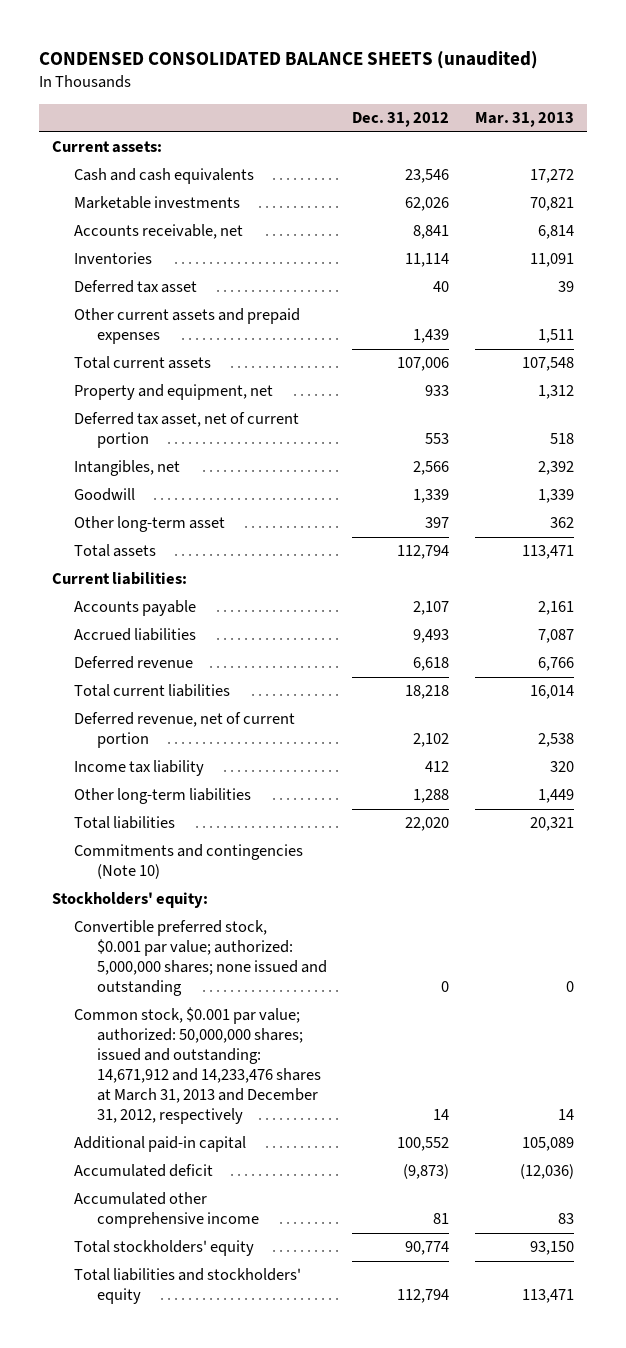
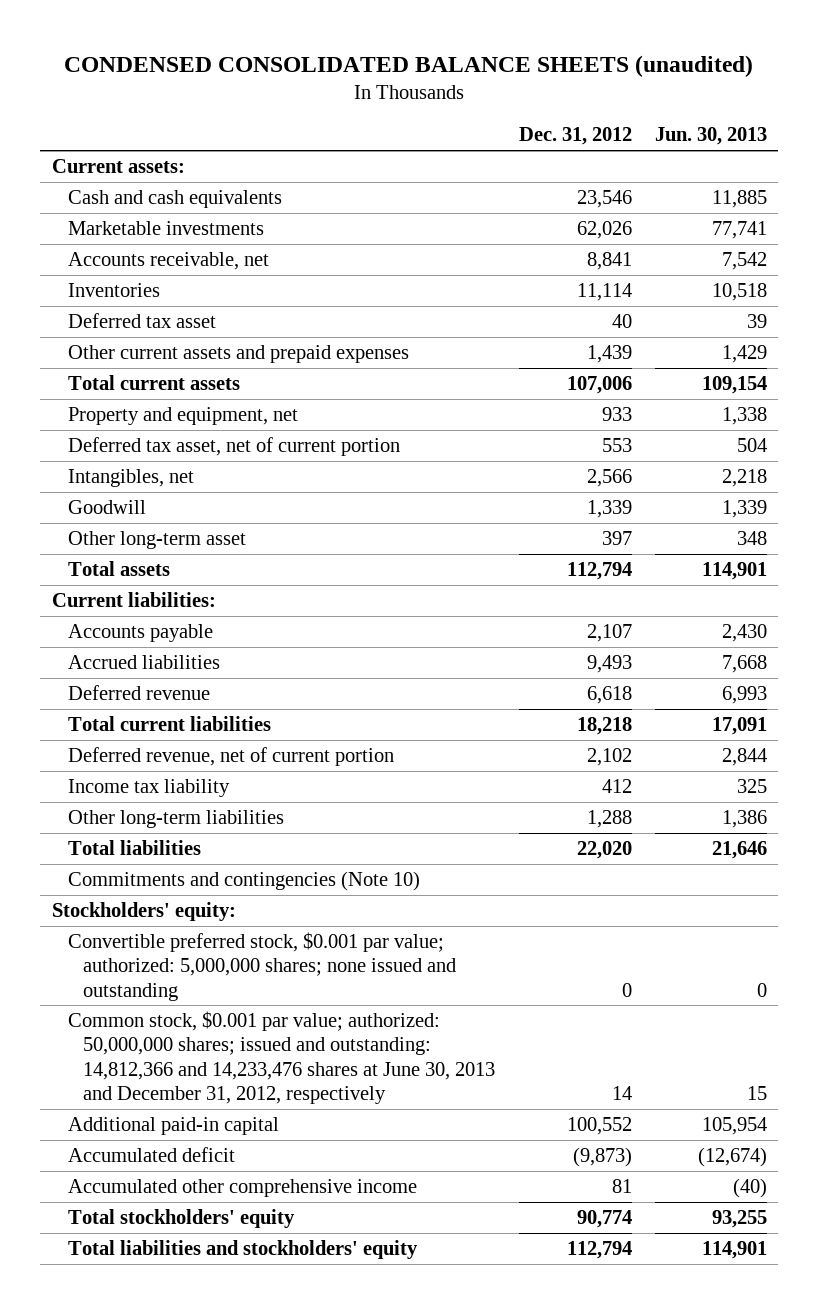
[475,112,575,128] Mar. 31, 2013 -> none
none -> [654,127,767,146] Jun. 30, 2013
[74,1007,321,1125] Common stock, $0.001 par value; authorized: 50,000,000 shares; issued and outstanding: 14,671,912 and 14,233,476 shares at March 31, 2013 and December 31, 2012, respectively -> [67,1010,496,1104] Common stock, $0.001 par value; authorized: 50,000,000 shares; issued and outstanding: 14,812,366 and 14,233,476 shares at June 30, 2013 and December 31, 2012, respectively

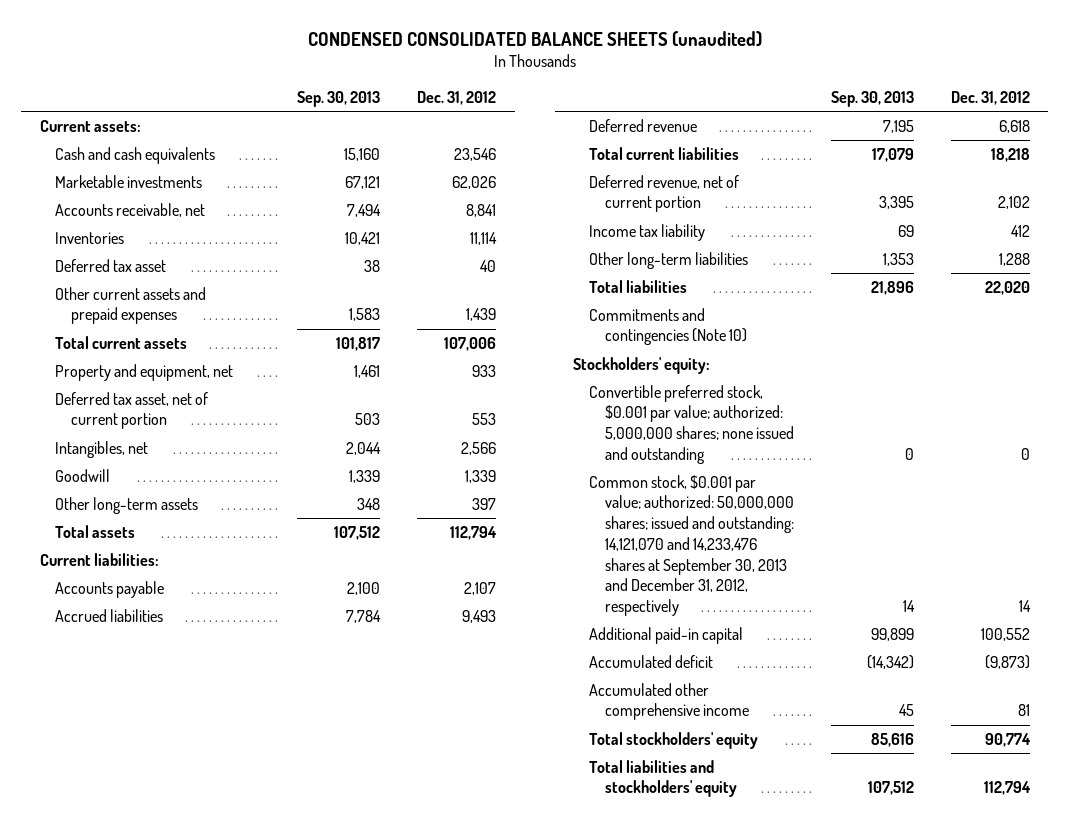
[654,127,767,146] Jun. 30, 2013 -> none
none -> [296,91,380,108] Sep. 30, 2013
[67,530,246,549] Other long-term asset -> [55,496,199,514] Other long-term assets
[67,1010,496,1104] Common stock, $0.001 par value; authorized: 50,000,000 shares; issued and outstanding: 14,812,366 and 14,233,476 shares at June 30, 2013 and December 31, 2012, respectively -> [588,474,794,616] Common stock, $0.001 par value; authorized: 50,000,000 shares; issued and outstanding: 14,121,070 and 14,233,476 shares at September 30, 2013 and December 31, 2012, respectively

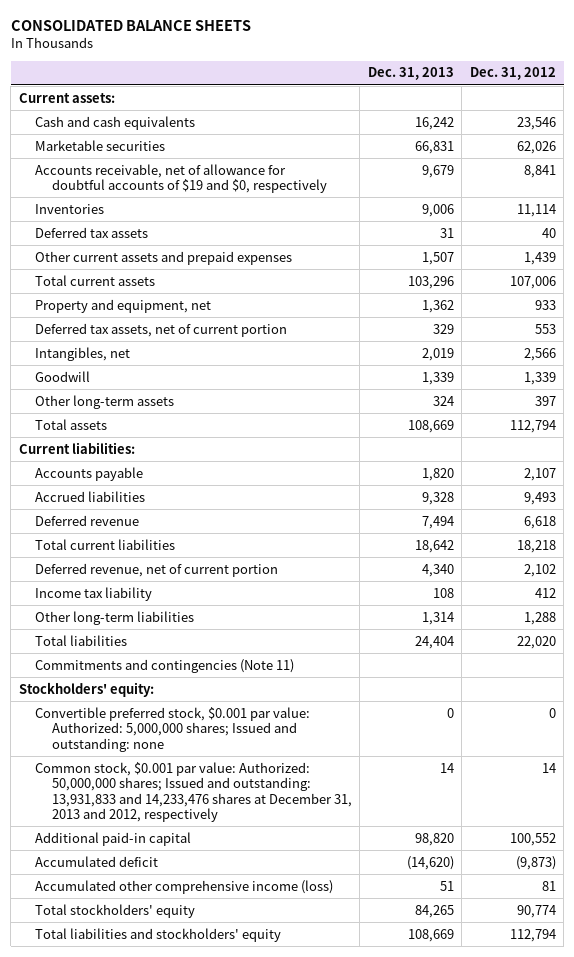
[307,30,762,47] CONDENSED CONSOLIDATED BALANCE SHEETS (unaudited) -> [10,19,251,31] CONSOLIDATED BALANCE SHEETS
[296,91,380,108] Sep. 30, 2013 -> none
none -> [367,67,454,81] Dec. 31, 2013
[55,174,203,188] Marketable investments -> [35,139,166,151] Marketable securities
[55,202,206,217] Accounts receivable, net -> [35,163,327,194] Accounts receivable, net of allowance for doubtful accounts of $19 and $0, respectively
[55,258,167,272] Deferred tax asset -> [35,226,149,238] Deferred tax assets
[55,391,209,430] Deferred tax asset, net of current portion -> [35,322,288,337] Deferred tax assets, net of current portion
[588,307,747,346] Commitments and contingencies (Note 10) -> [35,658,295,673] Commitments and contingencies (Note 11)
[588,384,794,464] Convertible preferred stock, $0.001 par value; authorized: 5,000,000 shares; none issued and outstanding -> [35,706,311,752] Convertible preferred stock, $0.001 par value: Authorized: 5,000,000 shares; Issued and outstanding: none
[588,474,794,616] Common stock, $0.001 par value; authorized: 50,000,000 shares; issued and outstanding: 14,121,070 and 14,233,476 shares at September 30, 2013 and December 31, 2012, respectively -> [35,761,352,822] Common stock, $0.001 par value: Authorized: 50,000,000 shares; Issued and outstanding: 13,931,833 and 14,233,476 shares at December 31, 2013 and 2012, respectively
[588,682,749,721] Accumulated other comprehensive income -> [35,879,334,894] Accumulated other comprehensive income (loss)

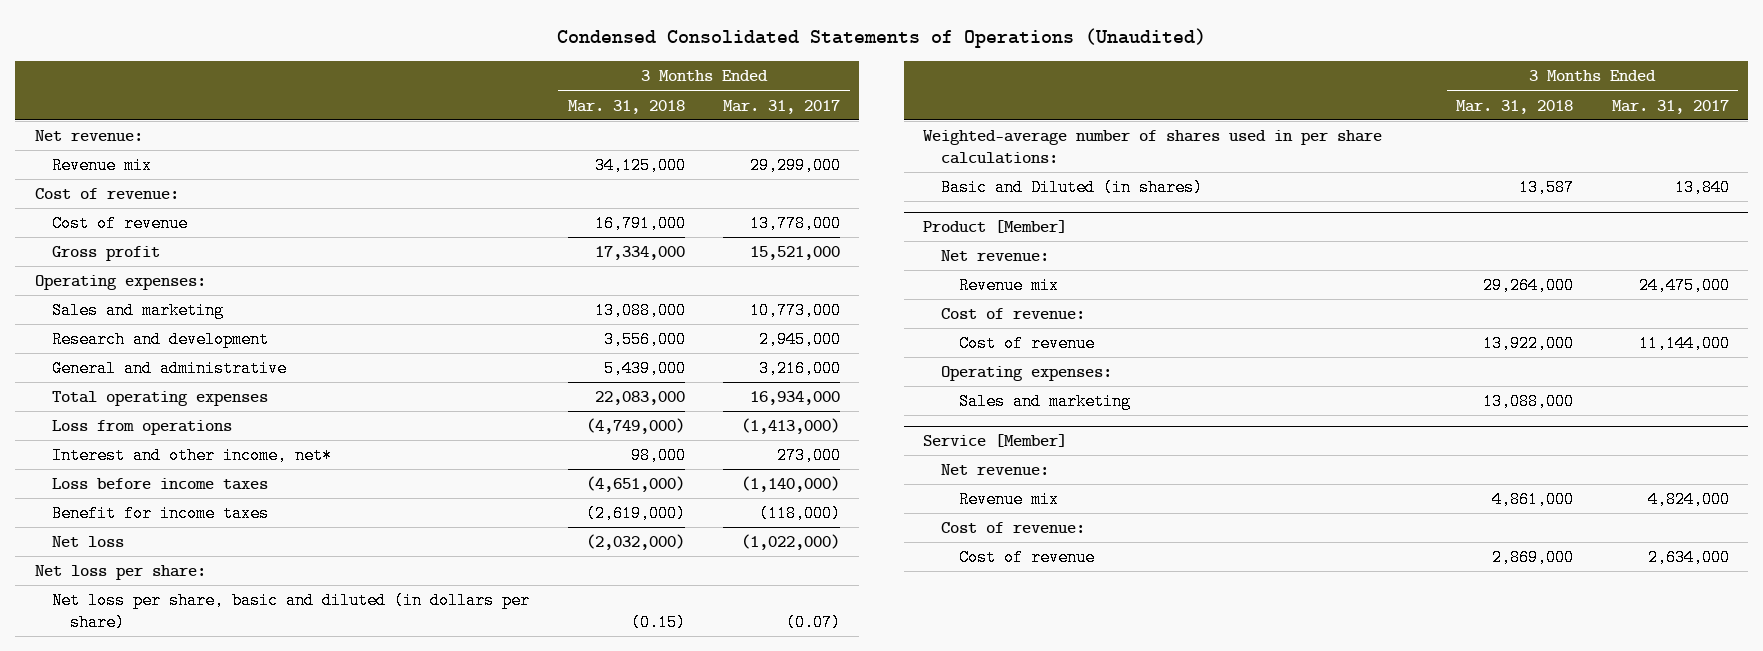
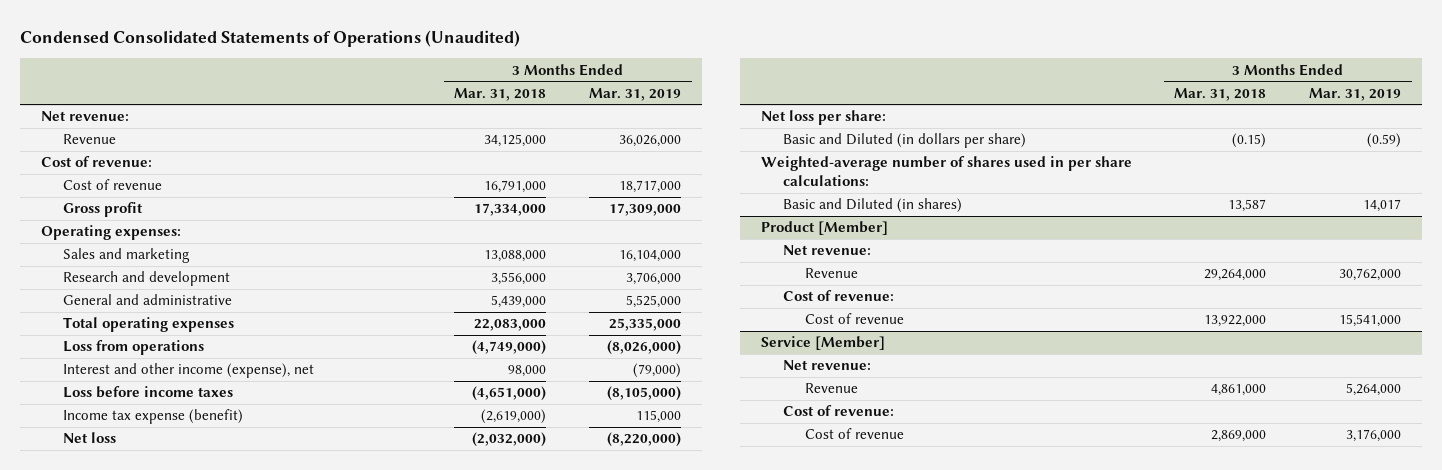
[722,99,840,114] Mar. 31, 2017 -> none
none -> [588,87,681,101] Mar. 31, 2019
[52,157,153,175] Revenue mix -> [63,134,117,145] Revenue
[52,447,333,465] Interest and other income, net* -> [63,363,315,379] Interest and other income (expense), net
[52,505,270,523] Benefit for income taxes -> [63,409,244,425] Income tax expense (benefit)
[52,592,531,632] Net loss per share, basic and diluted (in dollars per share) -> [783,133,1027,149] Basic and Diluted (in dollars per share)
[958,277,1059,295] Revenue mix -> [805,268,859,279] Revenue
[940,366,1112,382] Operating expenses: -> none
[958,393,1131,411] Sales and marketing -> none
[958,491,1059,509] Revenue mix -> [805,383,859,394] Revenue

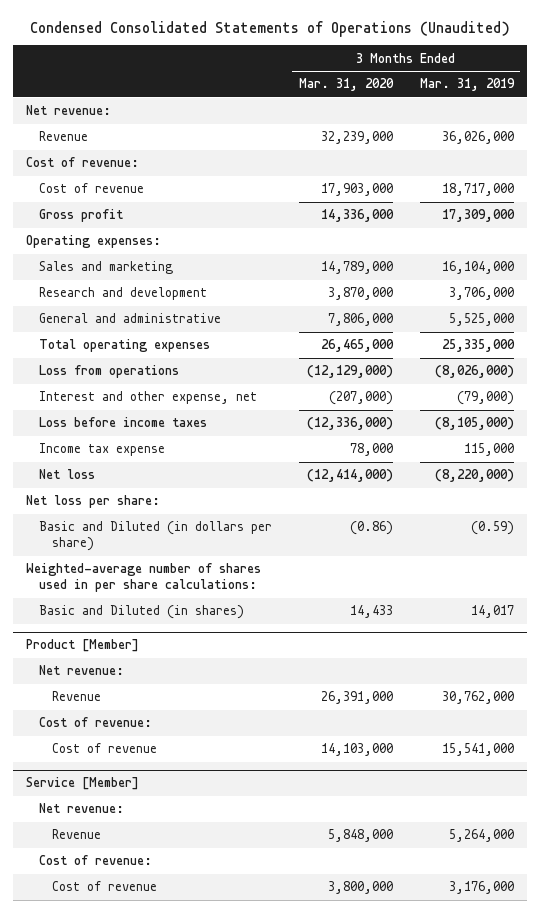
[454,87,547,101] Mar. 31, 2018 -> none
none -> [298,78,394,92] Mar. 31, 2020
[63,363,315,379] Interest and other income (expense), net -> [39,391,258,405] Interest and other expense, net
[63,409,244,425] Income tax expense (benefit) -> [39,443,166,457] Income tax expense

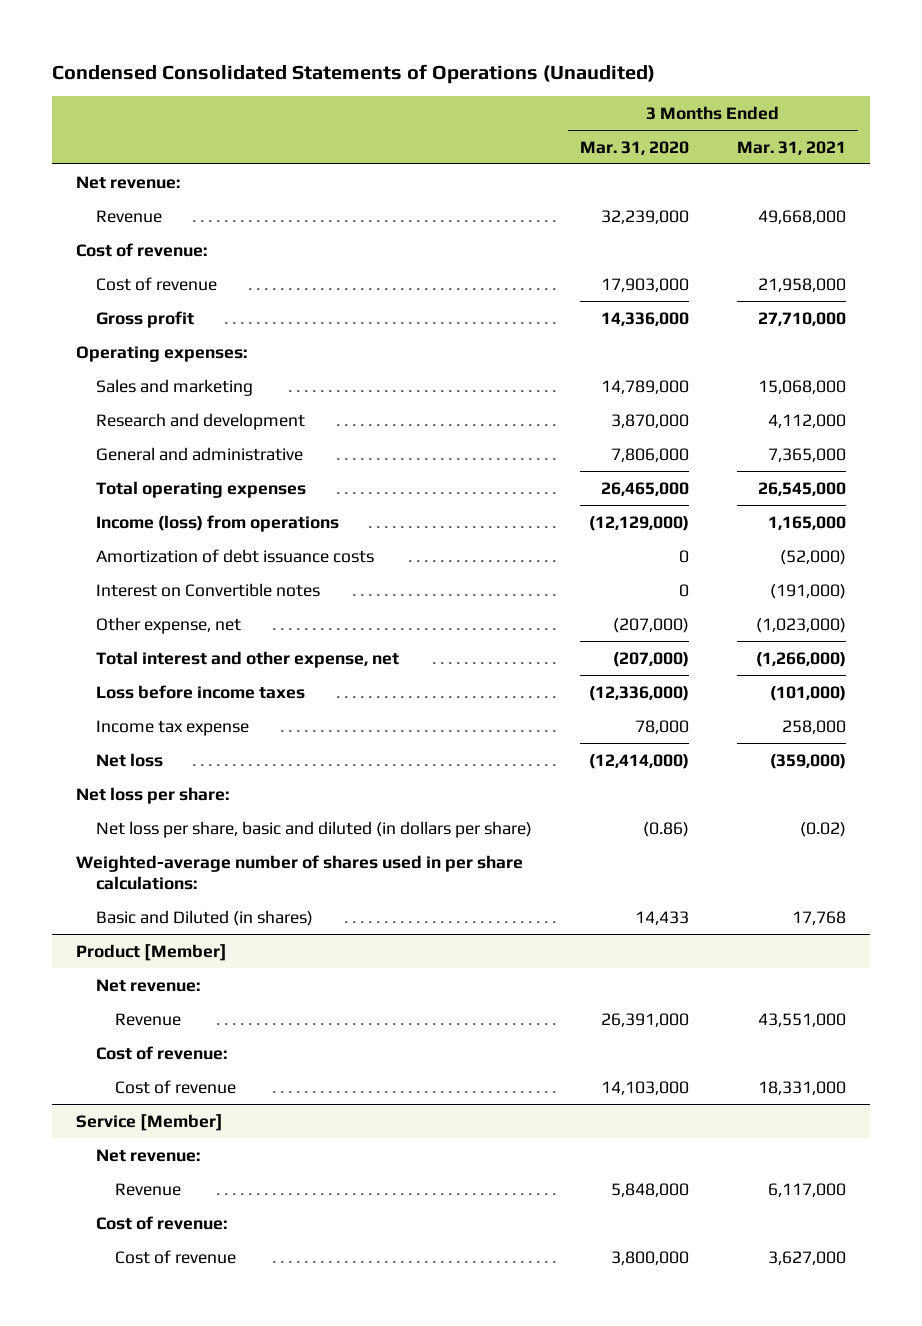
[419,78,515,92] Mar. 31, 2019 -> none
none -> [736,140,846,155] Mar. 31, 2021
[39,365,180,379] Loss from operations -> [95,514,339,532] Income (loss) from operations
none -> [95,548,374,563] Amortization of debt issuance costs
none -> [95,582,320,597] Interest on Convertible notes
none -> [95,616,241,634] Other expense, net
[39,391,258,405] Interest and other expense, net -> [95,650,399,668] Total interest and other expense, net
[39,521,273,552] Basic and Diluted (in dollars per share) -> [95,820,532,838] Net loss per share, basic and diluted (in dollars per share)

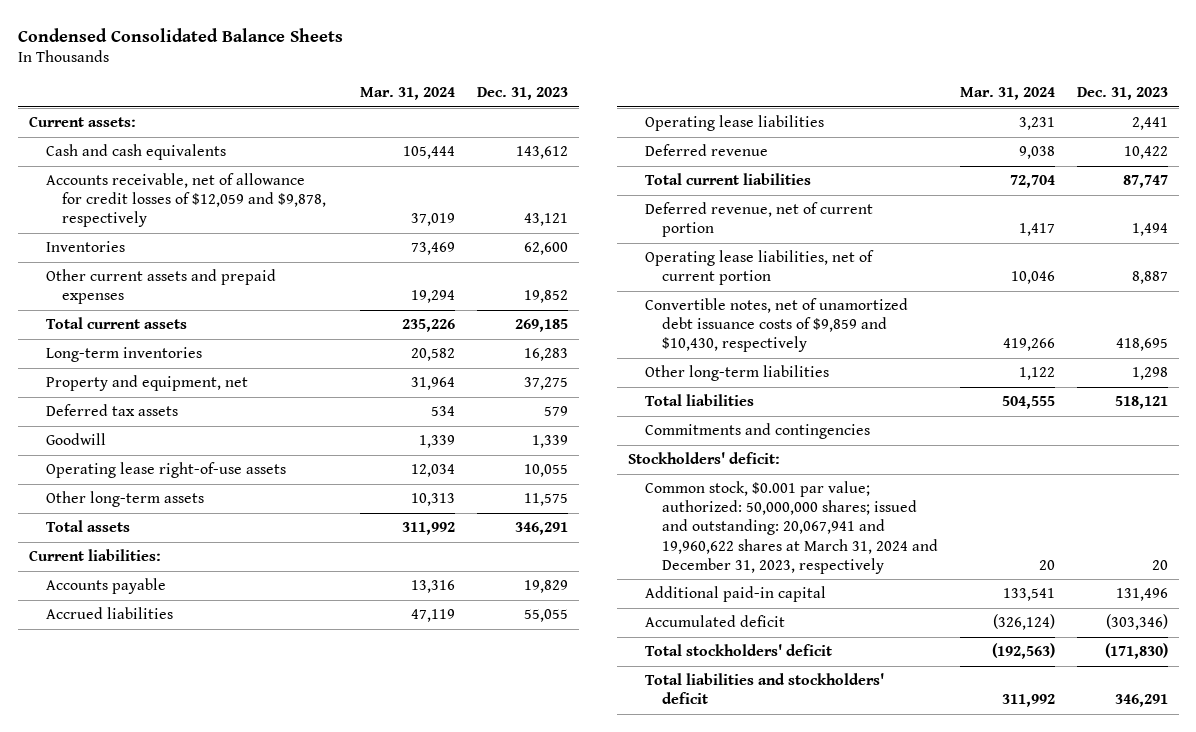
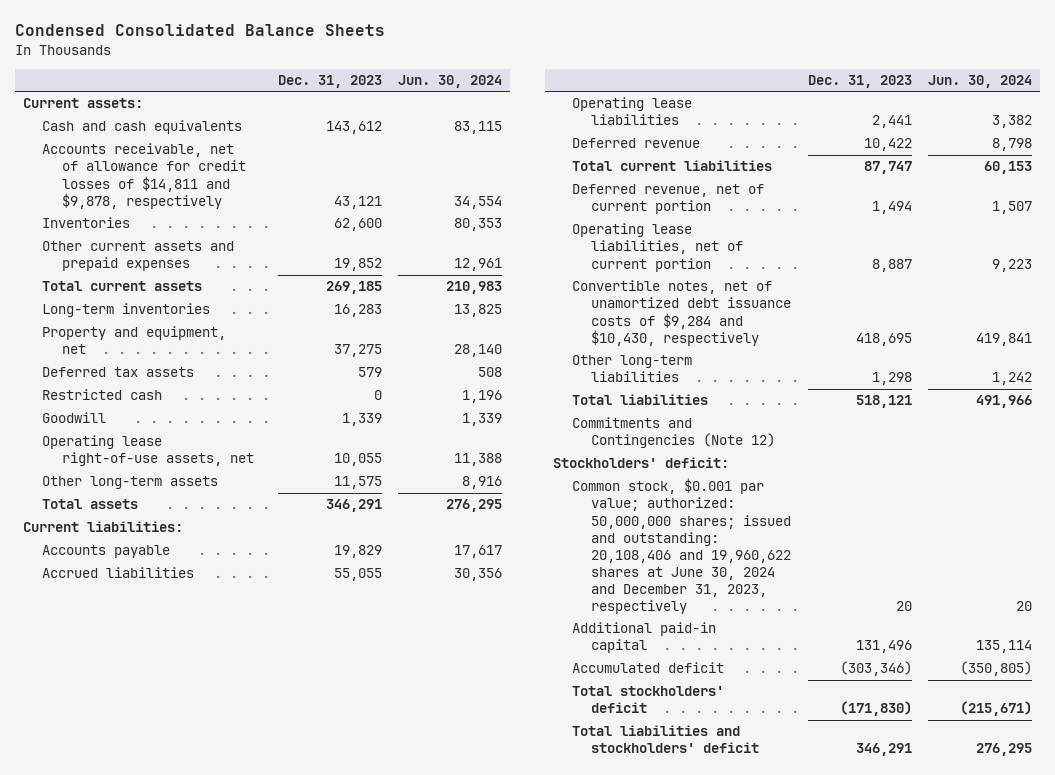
[360,86,456,100] Mar. 31, 2024 -> none
none -> [397,75,502,89] Jun. 30, 2024
[45,173,327,228] Accounts receivable, net of allowance for credit losses of $12,059 and $9,878, respectively -> [42,143,246,209] Accounts receivable, net of allowance for credit losses of $14,811 and $9,878, respectively
none -> [42,389,163,401] Restricted cash
[45,462,286,479] Operating lease right-of-use assets -> [42,435,254,467] Operating lease right-of-use assets, net
[645,298,909,353] Convertible notes, net of unamortized debt issuance costs of $9,859 and $10,430, respectively -> [572,280,792,346] Convertible notes, net of unamortized debt issuance costs of $9,284 and $10,430, respectively
[645,423,871,440] Commitments and contingencies -> [572,417,776,449] Commitments and Contingencies (Note 12)
[645,481,938,574] Common stock, $0.001 par value; authorized: 50,000,000 shares; issued and outstanding: 20,067,941 and 19,960,622 shares at March 31, 2024 and December 31, 2023, respectively -> [572,478,792,615] Common stock, $0.001 par value; authorized: 50,000,000 shares; issued and outstanding: 20,108,406 and 19,960,622 shares at June 30, 2024 and December 31, 2023, respectively

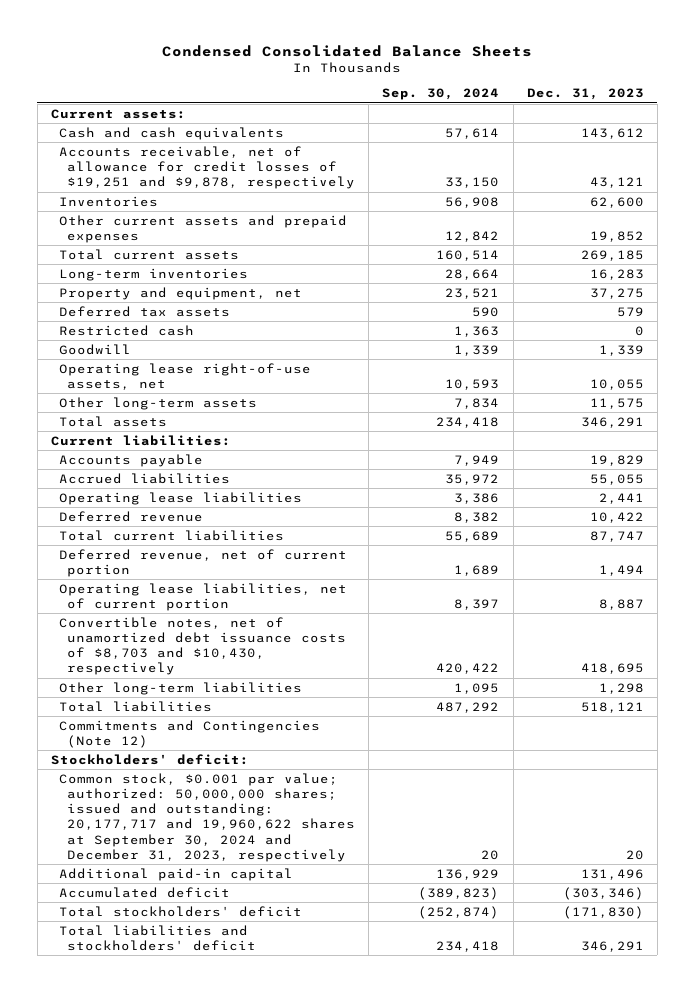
[397,75,502,89] Jun. 30, 2024 -> none
none -> [382,88,500,101] Sep. 30, 2024
[42,143,246,209] Accounts receivable, net of allowance for credit losses of $14,811 and $9,878, respectively -> [59,145,356,190] Accounts receivable, net of allowance for credit losses of $19,251 and $9,878, respectively
[572,280,792,346] Convertible notes, net of unamortized debt issuance costs of $9,284 and $10,430, respectively -> [59,616,347,676] Convertible notes, net of unamortized debt issuance costs of $8,703 and $10,430, respectively
[572,478,792,615] Common stock, $0.001 par value; authorized: 50,000,000 shares; issued and outstanding: 20,108,406 and 19,960,622 shares at June 30, 2024 and December 31, 2023, respectively -> [59,772,356,862] Common stock, $0.001 par value; authorized: 50,000,000 shares; issued and outstanding: 20,177,717 and 19,960,622 shares at September 30, 2024 and December 31, 2023, respectively

